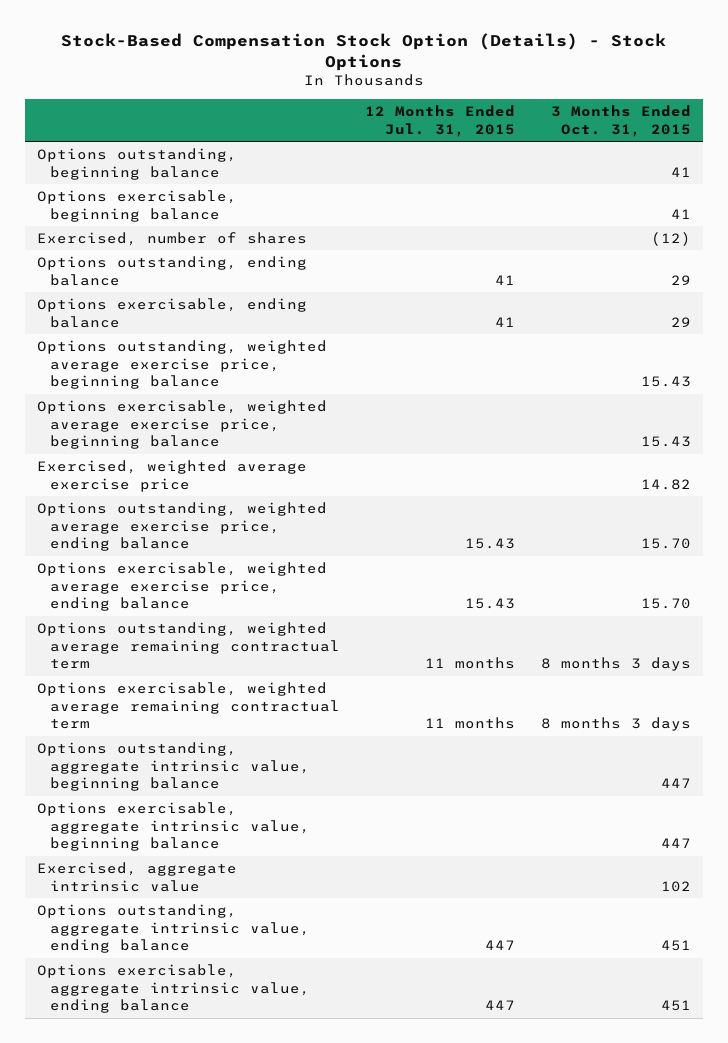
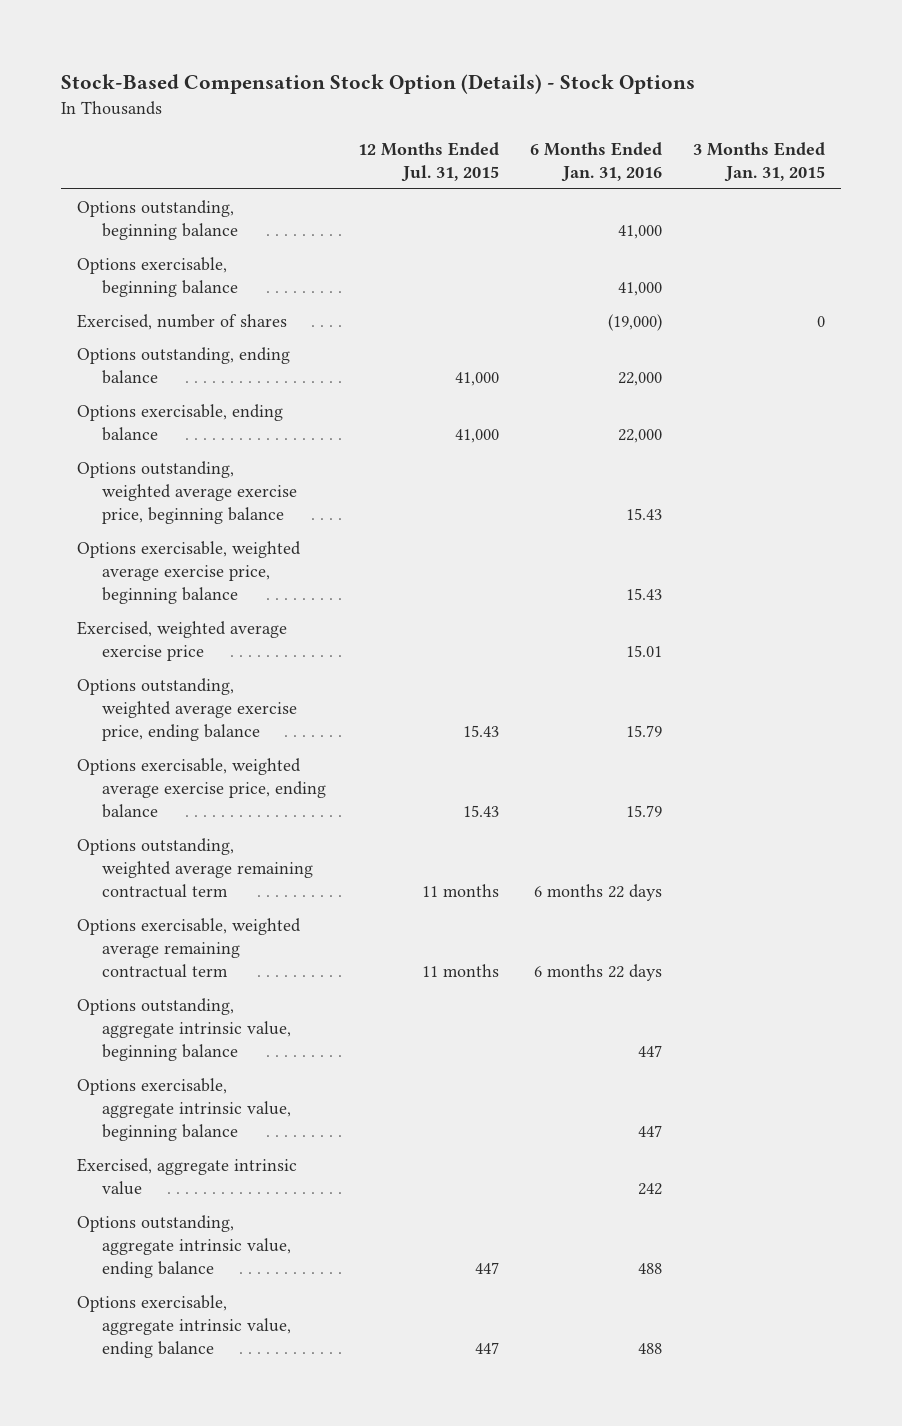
[550,105,691,137] 3 Months Ended Oct. 31, 2015 -> none
none -> [529,141,662,183] 6 Months Ended Jan. 31, 2016
none -> [693,141,826,183] 3 Months Ended Jan. 31, 2015
[495,274,516,285] 41 -> [454,371,499,386] 41,000
[495,316,516,327] 41 -> [454,428,499,443] 41,000

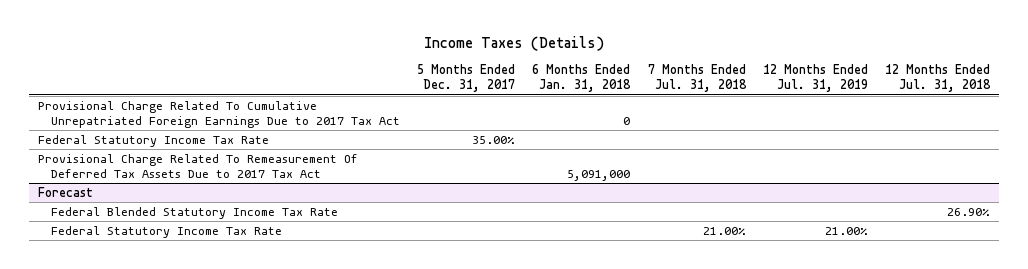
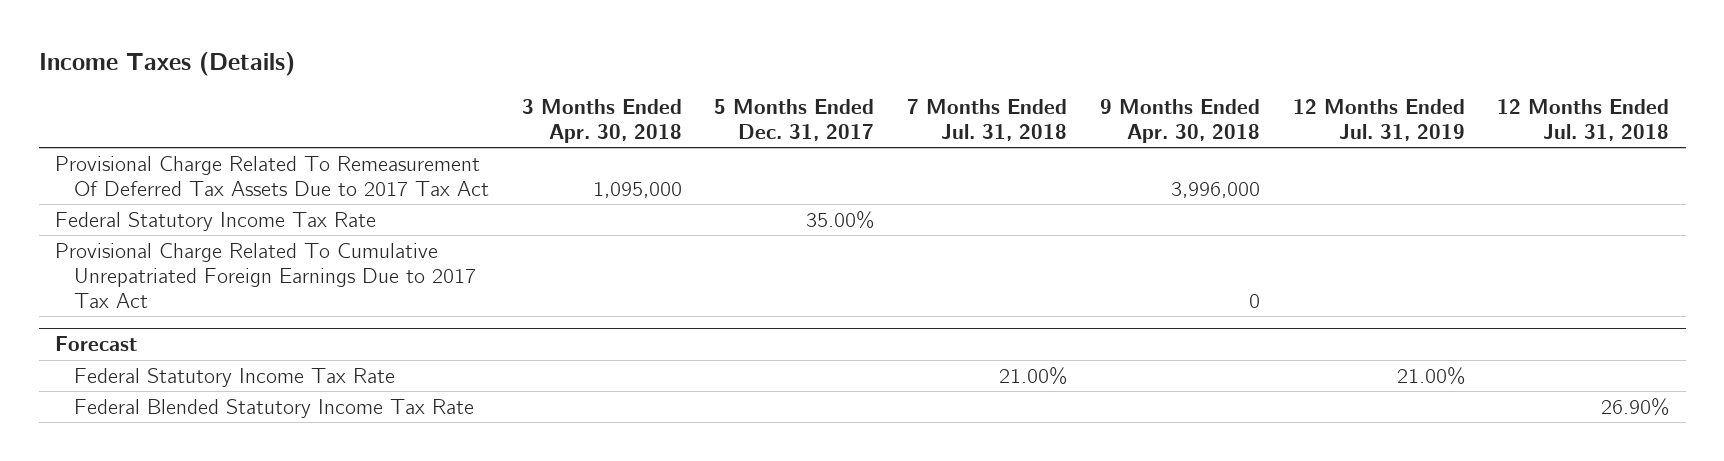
[532,64,632,93] 6 Months Ended Jan. 31, 2018 -> none
none -> [521,98,682,143] 3 Months Ended Apr. 30, 2018
none -> [1099,98,1260,143] 9 Months Ended Apr. 30, 2018
[37,134,269,147] Federal Statutory Income Tax Rate -> [55,211,377,231] Federal Statutory Income Tax Rate
[37,100,400,128] Provisional Charge Related To Cumulative Unrepatriated Foreign Earnings Due to 2017 Tax Act -> [55,242,476,308] Provisional Charge Related To Cumulative Unrepatriated Foreign Earnings Due to 2017 Tax Act
[50,206,338,219] Federal Blended Statutory Income Tax Rate -> [73,398,474,418] Federal Blended Statutory Income Tax Rate

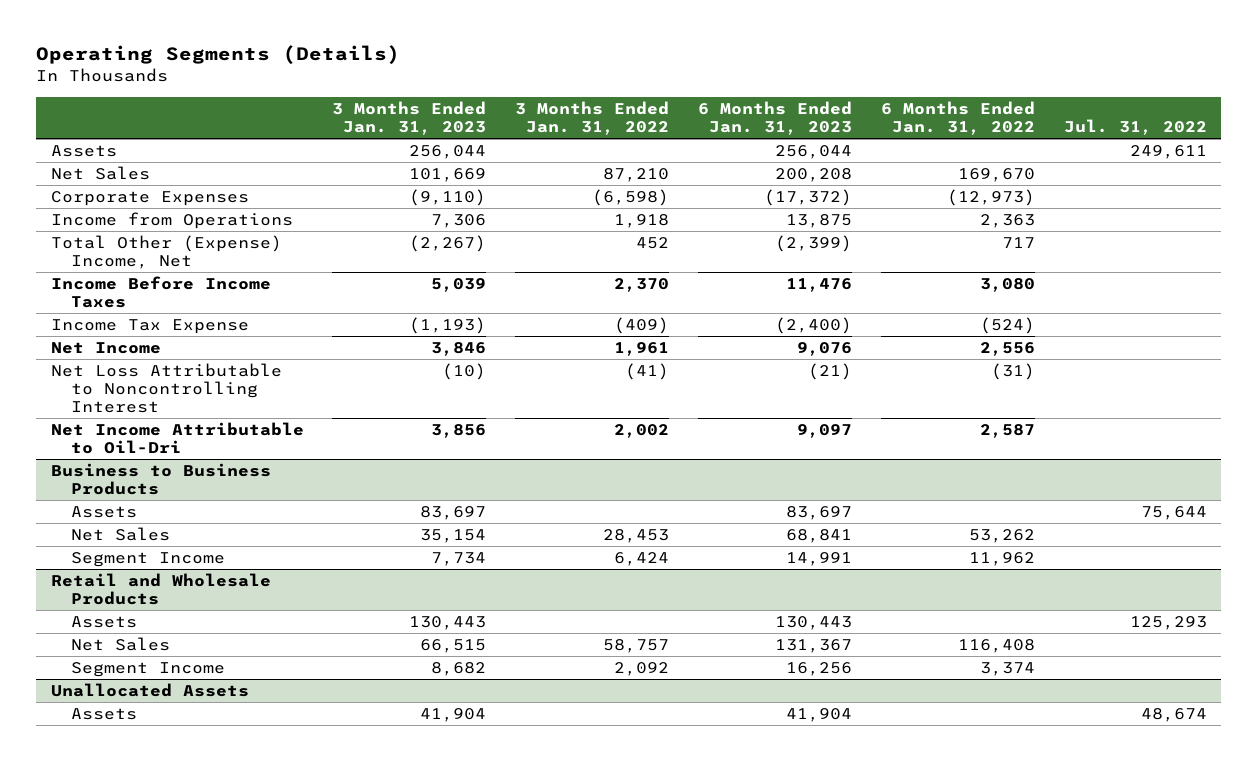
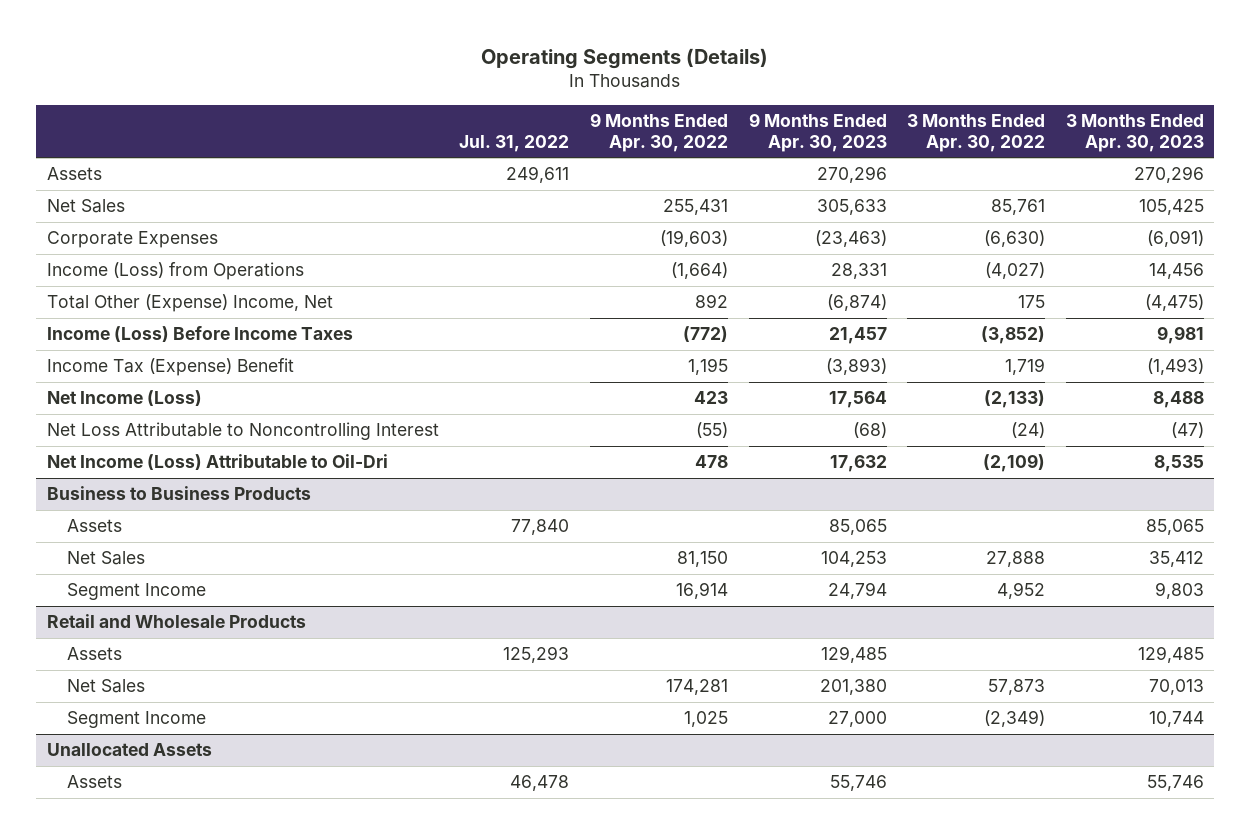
[332,100,487,135] 3 Months Ended Jan. 31, 2023 -> none
[515,100,670,135] 3 Months Ended Jan. 31, 2022 -> none
[697,100,852,135] 6 Months Ended Jan. 31, 2023 -> none
[880,100,1035,135] 6 Months Ended Jan. 31, 2022 -> none
none -> [590,113,729,152] 9 Months Ended Apr. 30, 2022
none -> [748,113,887,152] 9 Months Ended Apr. 30, 2023
none -> [907,114,1046,152] 3 Months Ended Apr. 30, 2022
none -> [1066,114,1205,152] 3 Months Ended Apr. 30, 2023
[50,212,293,230] Income from Operations -> [46,262,304,281] Income (Loss) from Operations
[50,276,271,309] Income Before Income Taxes -> [46,326,353,343] Income (Loss) Before Income Taxes
[50,319,249,335] Income Tax Expense -> [46,358,294,377] Income Tax (Expense) Benefit
[50,342,161,355] Net Income -> [46,390,202,407] Net Income (Loss)
[50,422,304,455] Net Income Attributable to Oil-Dri -> [46,454,388,471] Net Income (Loss) Attributable to Oil-Dri
[1140,506,1207,521] 75,644 -> [511,519,570,536] 77,840
[1140,708,1207,723] 48,674 -> [510,775,570,792] 46,478

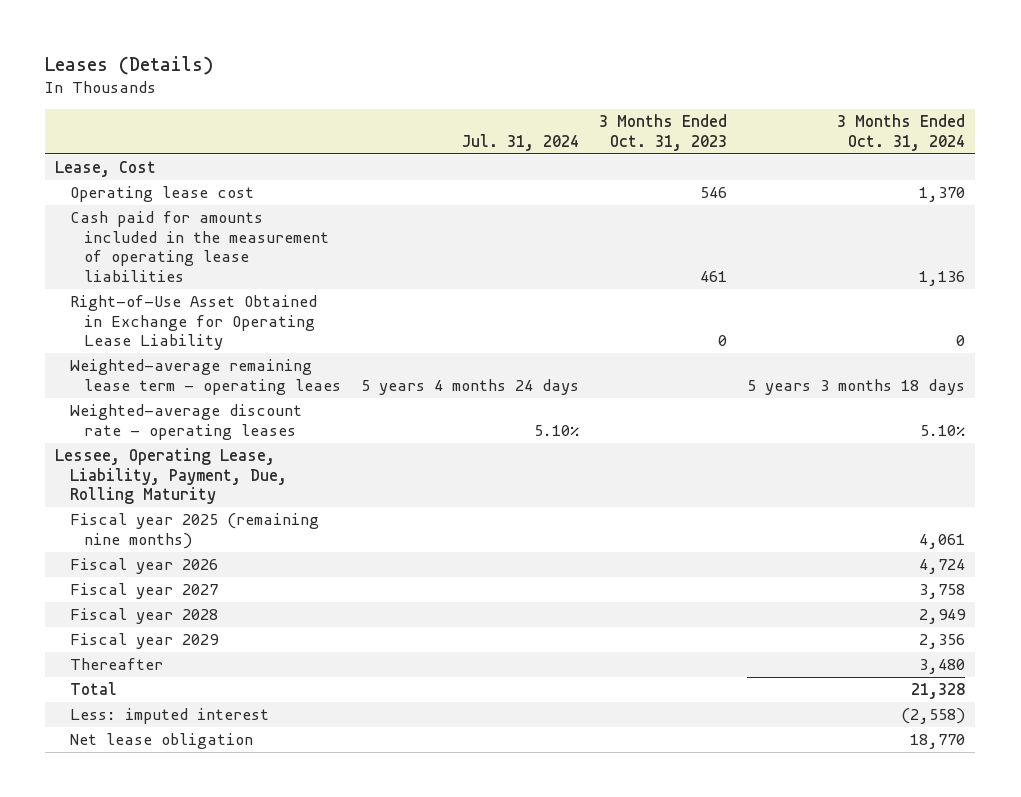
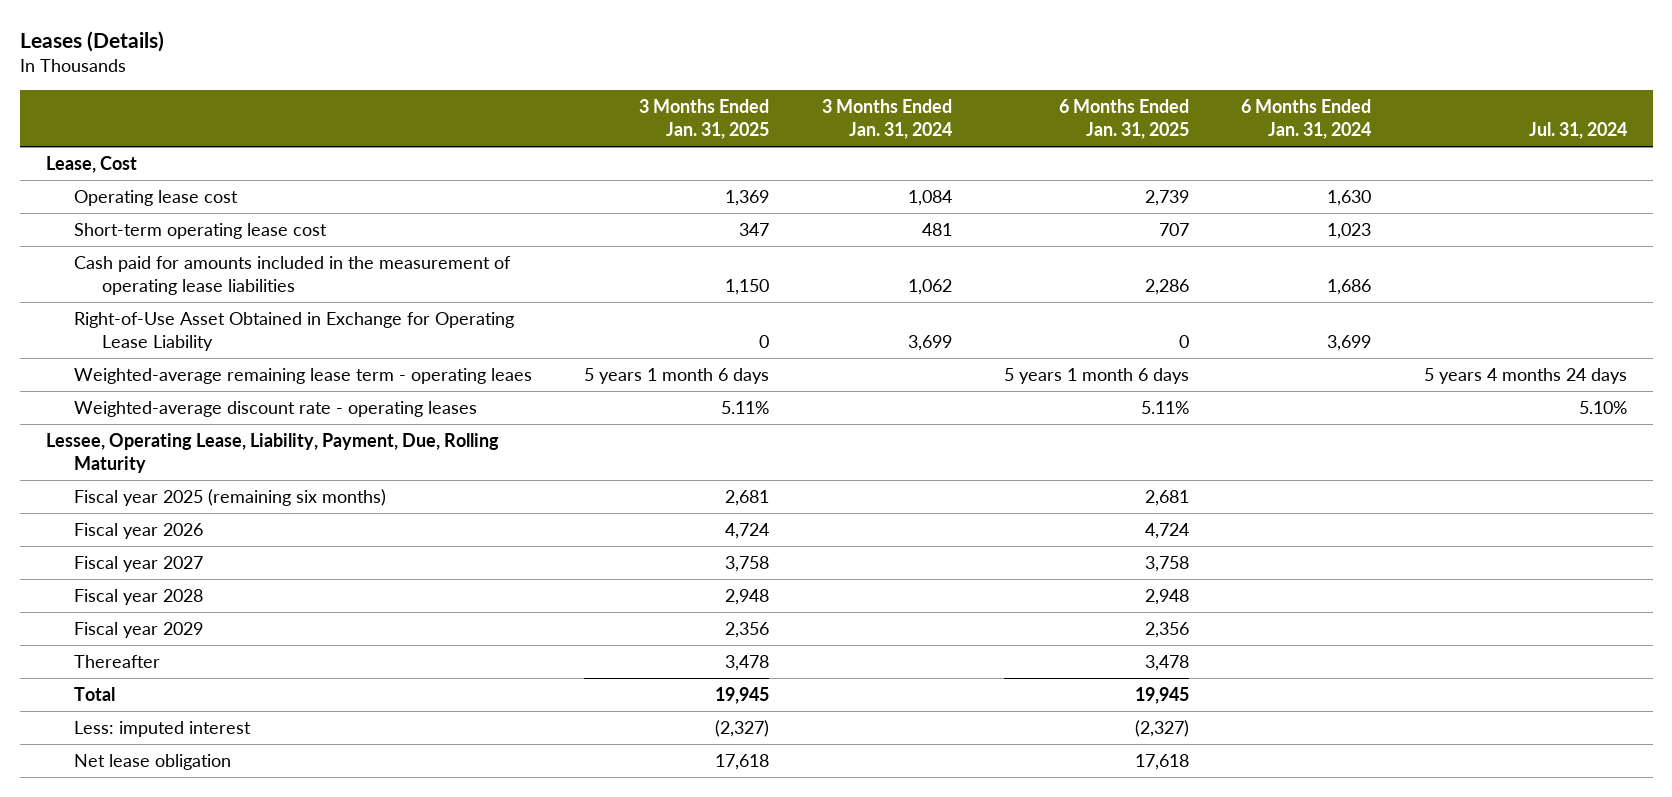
[599,114,728,151] 3 Months Ended Oct. 31, 2023 -> none
[837,114,966,151] 3 Months Ended Oct. 31, 2024 -> none
none -> [639,99,770,140] 3 Months Ended Jan. 31, 2025
none -> [821,99,952,140] 3 Months Ended Jan. 31, 2024
none -> [1058,99,1189,140] 6 Months Ended Jan. 31, 2025
none -> [1241,99,1372,140] 6 Months Ended Jan. 31, 2024
none -> [73,223,327,240] Short-term operating lease cost
[69,513,319,549] Fiscal year 2025 (remaining nine months) -> [73,489,386,507] Fiscal year 2025 (remaining six months)

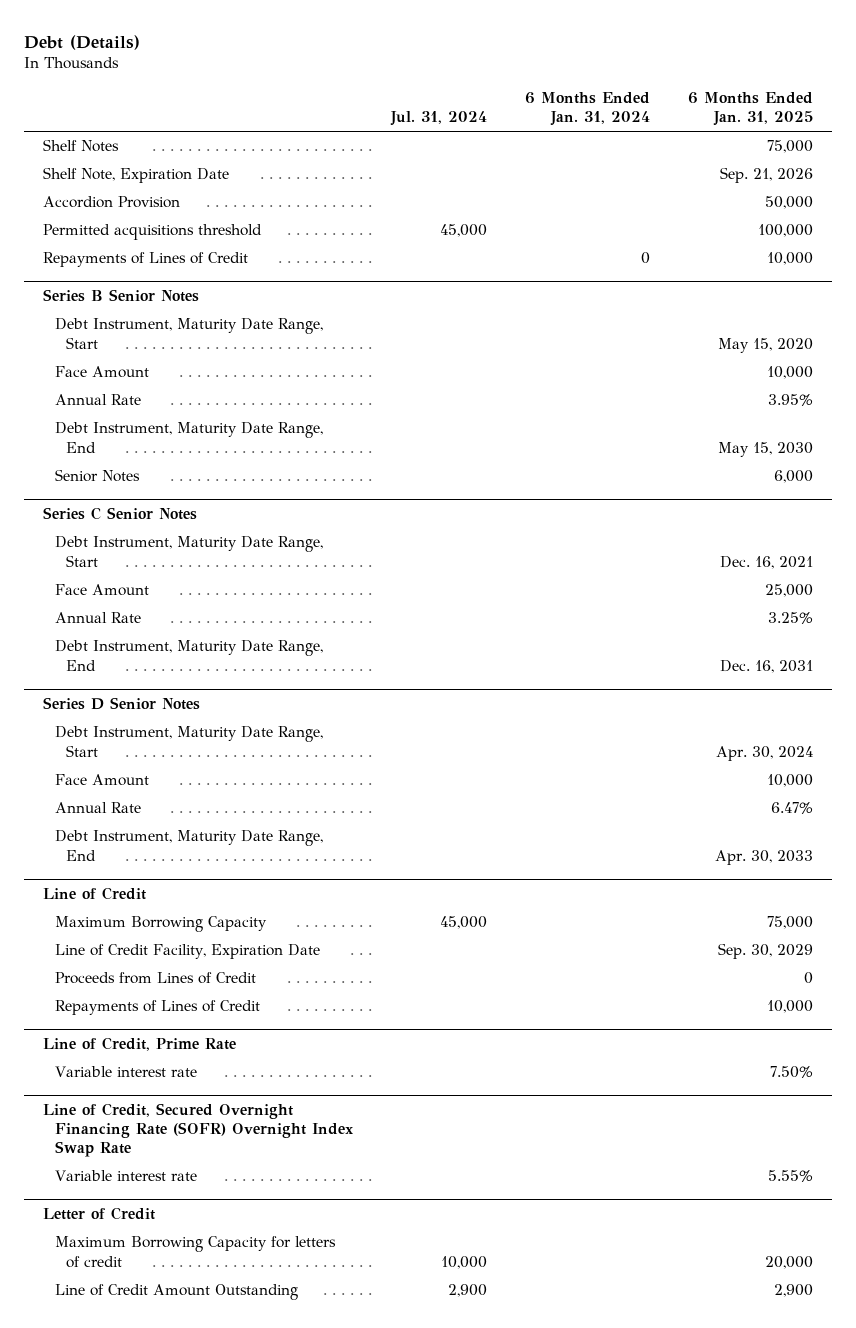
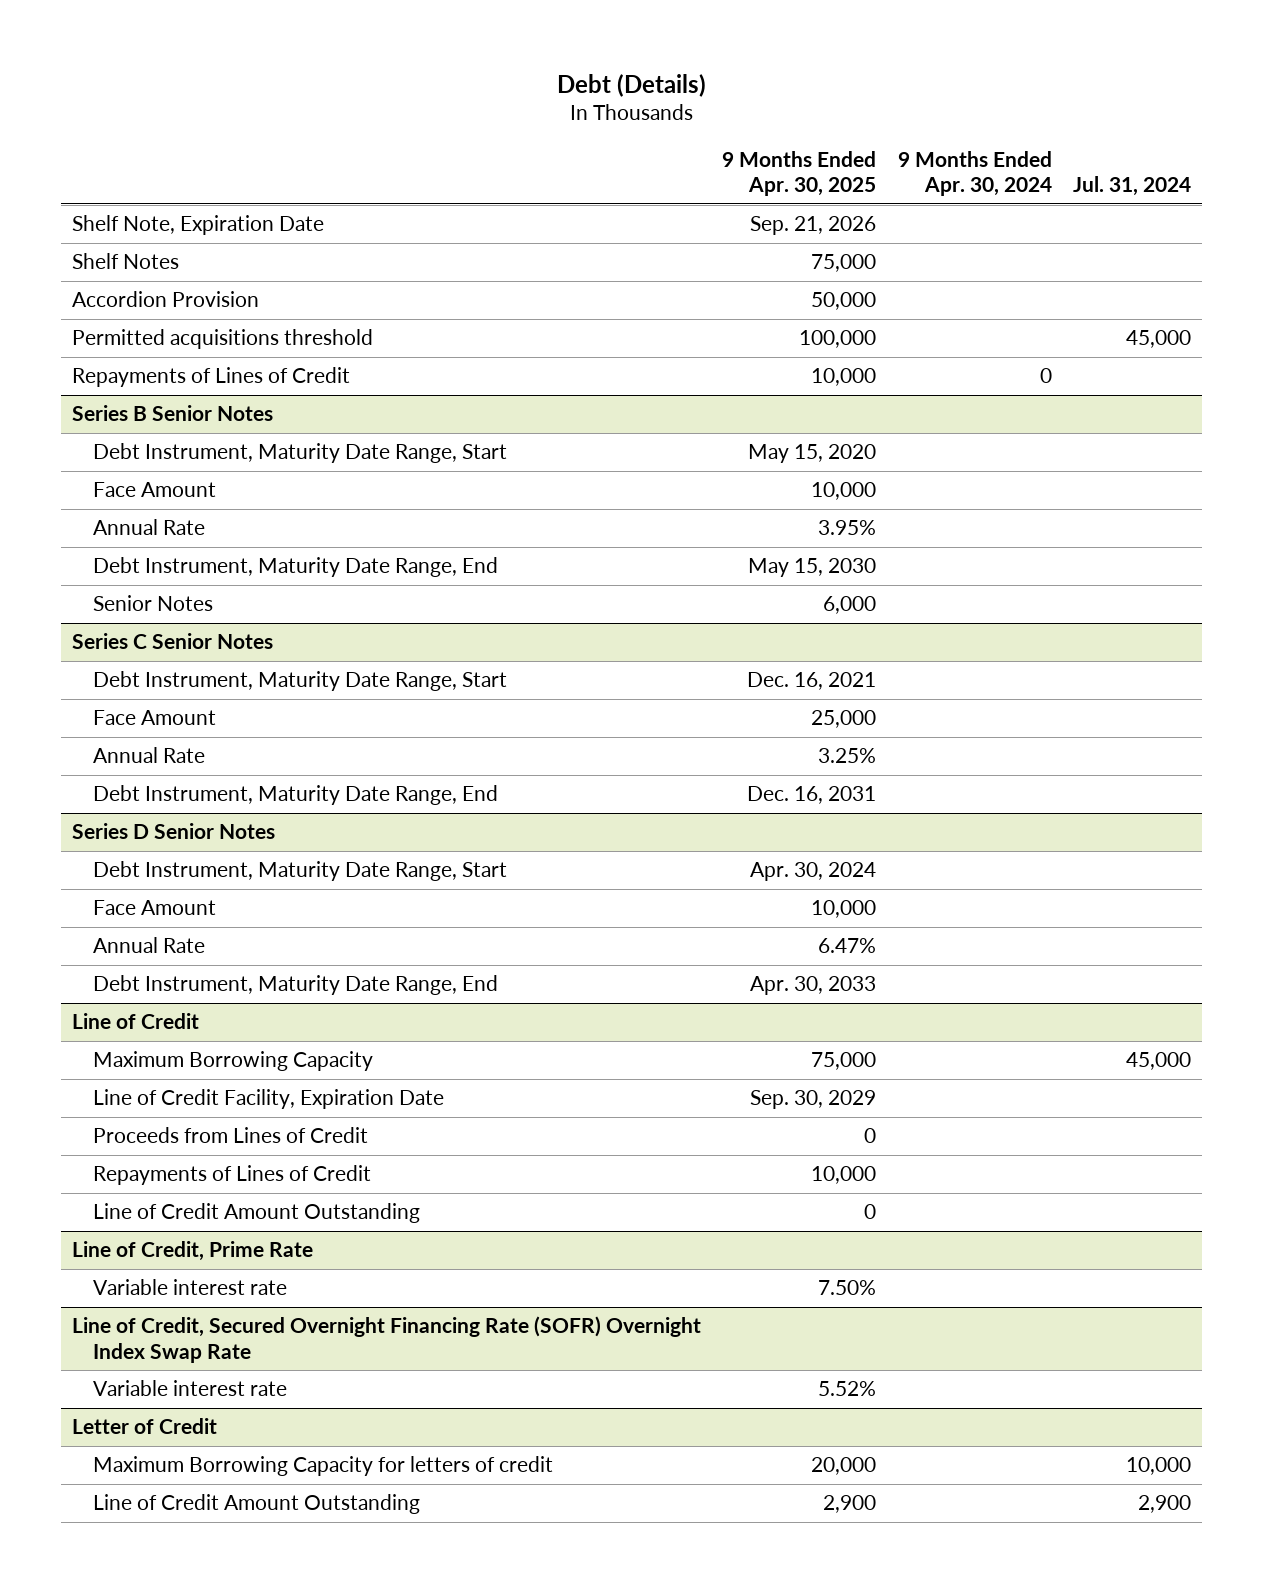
[524,92,650,127] 6 Months Ended Jan. 31, 2024 -> none
[687,92,813,127] 6 Months Ended Jan. 31, 2025 -> none
none -> [722,151,877,197] 9 Months Ended Apr. 30, 2025
none -> [897,151,1052,197] 9 Months Ended Apr. 30, 2024
[42,139,119,153] Shelf Notes -> [71,253,179,270] Shelf Notes
none -> [92,1203,420,1224] Line of Credit Amount Outstanding

